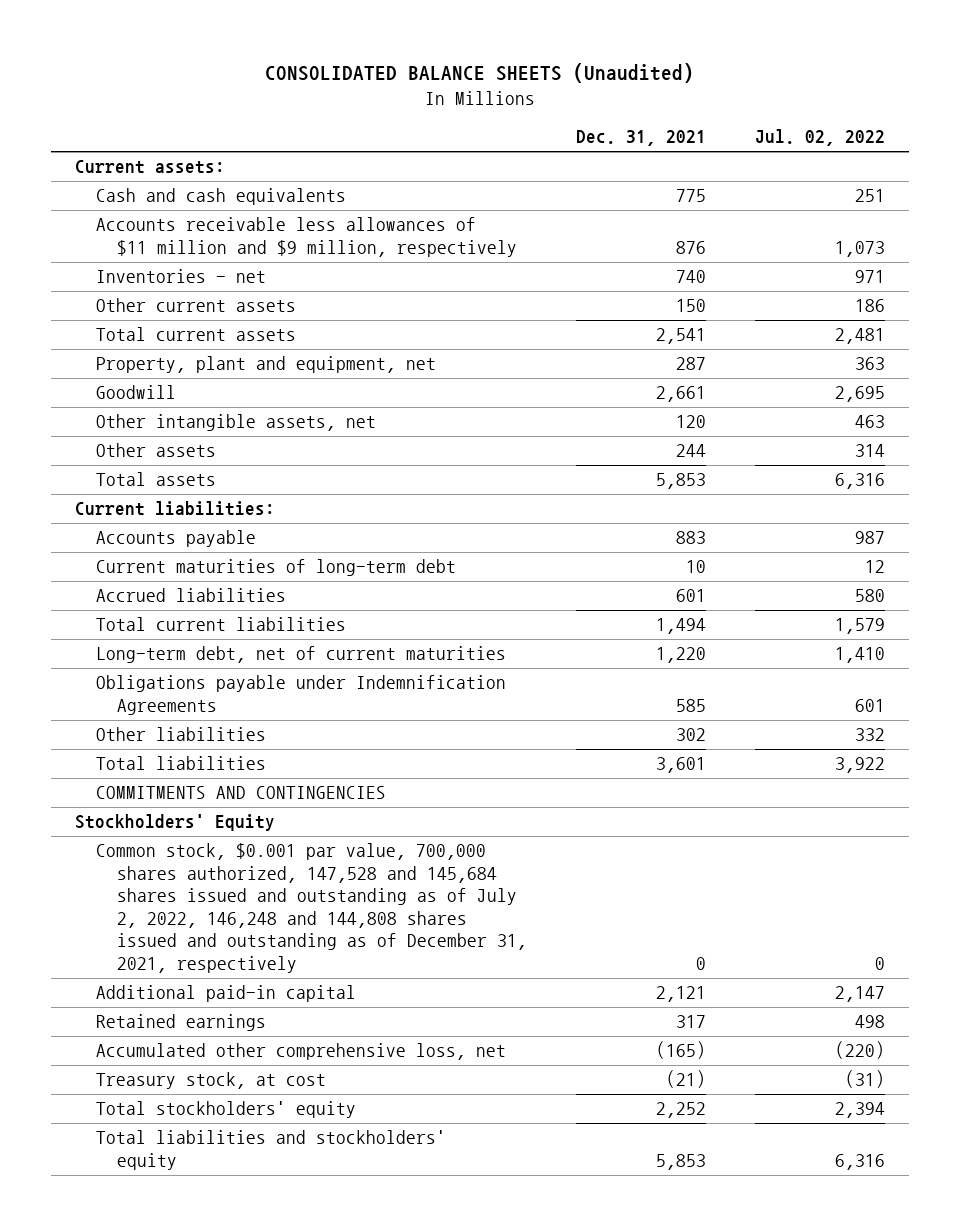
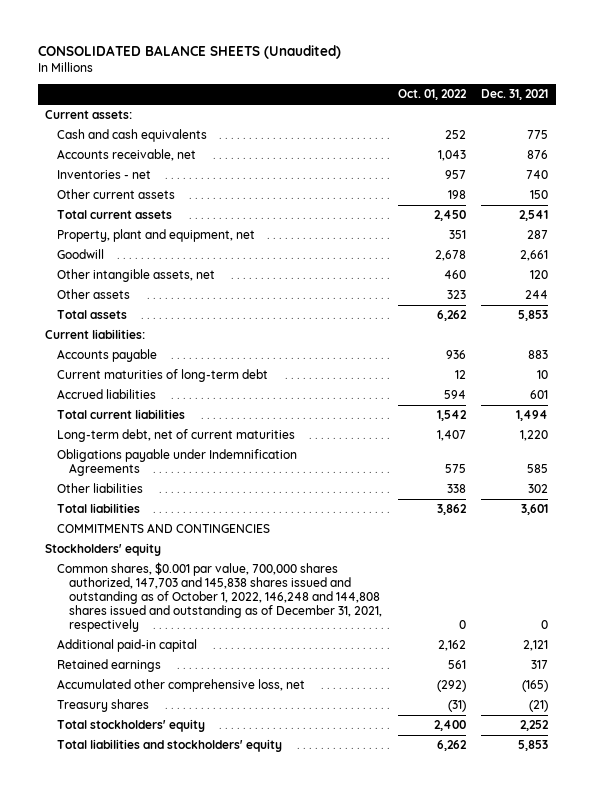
[754,129,885,147] Jul. 02, 2022 -> none
none -> [397,89,467,101] Oct. 01, 2022
[95,217,517,257] Accounts receivable less allowances of $11 million and $9 million, respectively -> [57,149,197,162] Accounts receivable, net
[75,814,276,832] Stockholders' Equity -> [45,543,162,557] Stockholders' equity
[95,843,527,973] Common stock, $0.001 par value, 700,000 shares authorized, 147,528 and 145,684 shares issued and outstanding as of July 2, 2022, 146,248 and 144,808 shares issued and outstanding as of December 31, 2021, respectively -> [57,562,383,632] Common shares, $0.001 par value, 700,000 shares authorized, 147,703 and 145,838 shares issued and outstanding as of October 1, 2022, 146,248 and 144,808 shares issued and outstanding as of December 31, 2021, respectively
[95,1072,326,1090] Treasury stock, at cost -> [57,699,150,713] Treasury shares

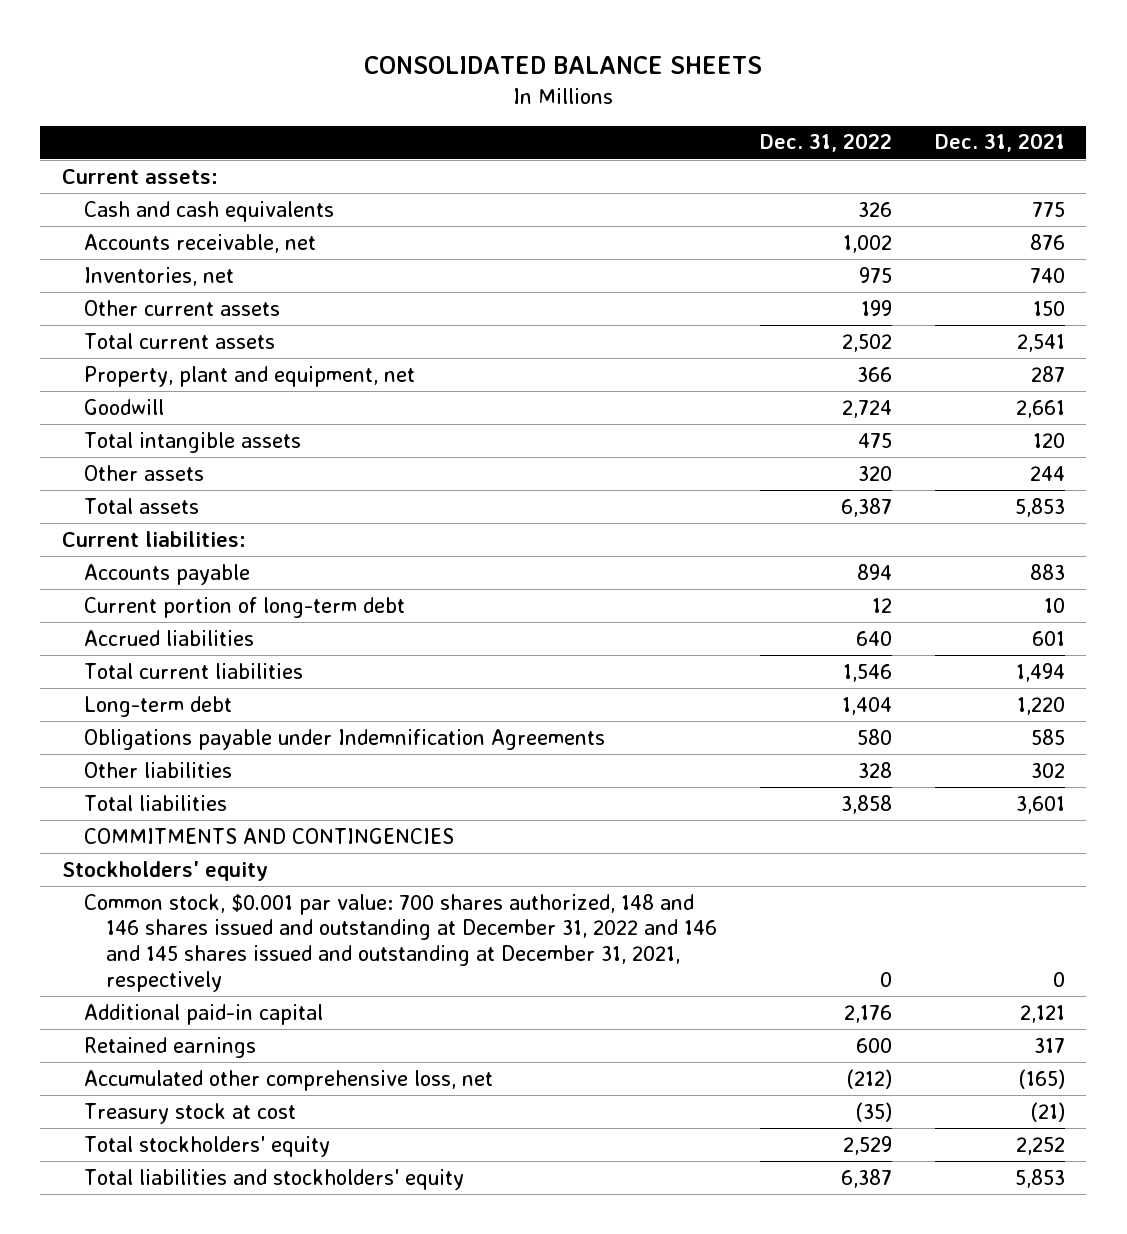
[37,45,341,60] CONSOLIDATED BALANCE SHEETS (Unaudited) -> [364,56,763,75] CONSOLIDATED BALANCE SHEETS
[397,89,467,101] Oct. 01, 2022 -> none
none -> [760,133,893,153] Dec. 31, 2022
[57,170,152,180] Inventories - net -> [83,266,234,286] Inventories, net
[57,269,216,283] Other intangible assets, net -> none
none -> [83,431,301,453] Total intangible assets
[57,369,269,383] Current maturities of long-term debt -> [83,596,405,618] Current portion of long-term debt
[57,429,296,443] Long-term debt, net of current maturities -> [83,695,232,717] Long-term debt
[57,562,383,632] Common shares, $0.001 par value, 700,000 shares authorized, 147,703 and 145,838 shares issued and outstanding as of October 1, 2022, 146,248 and 144,808 shares issued and outstanding as of December 31, 2021, respectively -> [83,893,718,992] Common stock, $0.001 par value: 700 shares authorized, 148 and 146 shares issued and outstanding at December 31, 2022 and 146 and 145 shares issued and outstanding at December 31, 2021, respectively
[57,699,150,713] Treasury shares -> [83,1102,296,1124] Treasury stock at cost

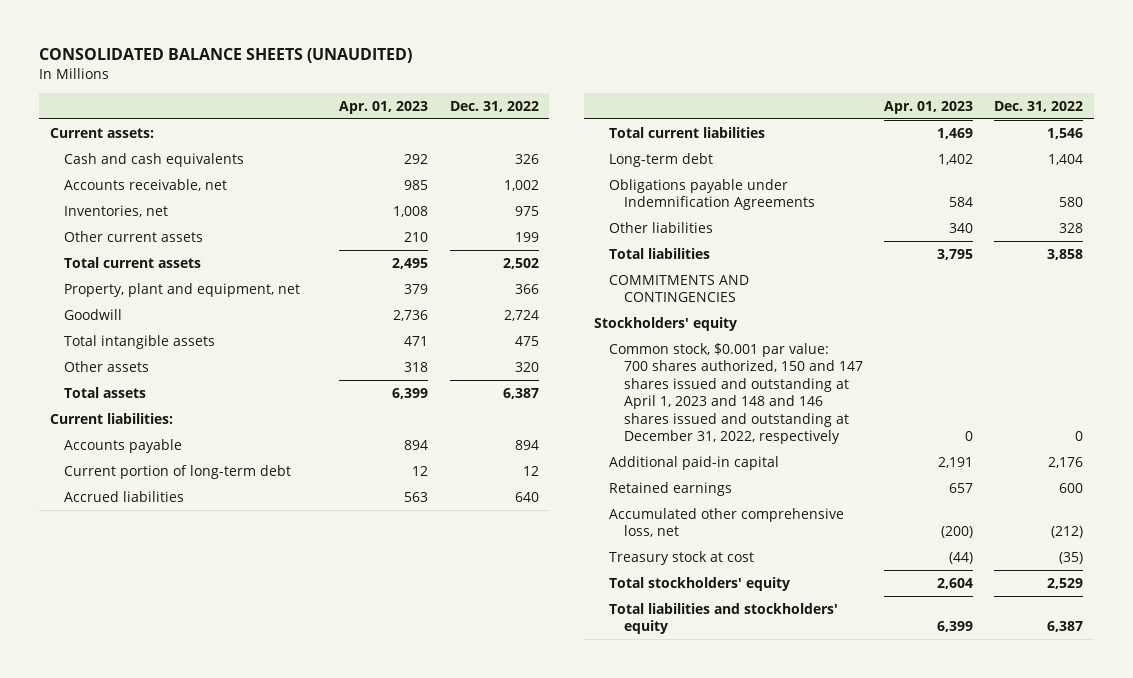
[364,56,763,75] CONSOLIDATED BALANCE SHEETS -> [38,48,412,64] CONSOLIDATED BALANCE SHEETS (UNAUDITED)
[934,133,1065,153] Dec. 31, 2021 -> none
none -> [339,100,429,114] Apr. 01, 2023
[83,893,718,992] Common stock, $0.001 par value: 700 shares authorized, 148 and 146 shares issued and outstanding at December 31, 2022 and 146 and 145 shares issued and outstanding at December 31, 2021, respectively -> [609,342,863,444] Common stock, $0.001 par value: 700 shares authorized, 150 and 147 shares issued and outstanding at April 1, 2023 and 148 and 146 shares issued and outstanding at December 31, 2022, respectively

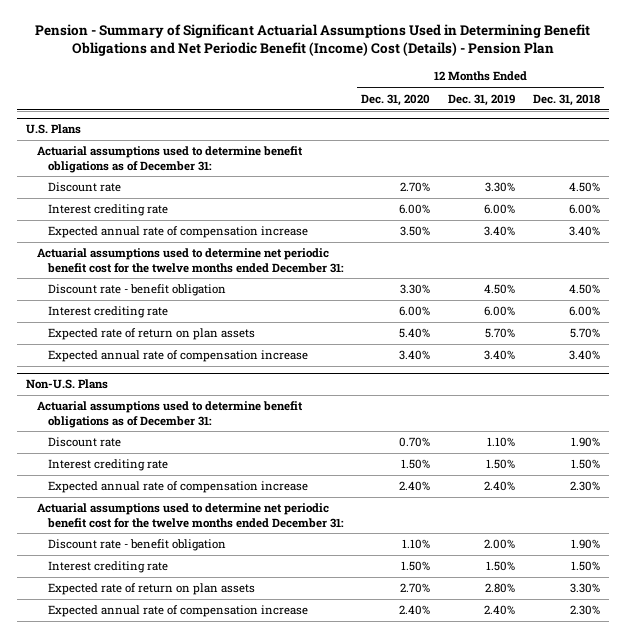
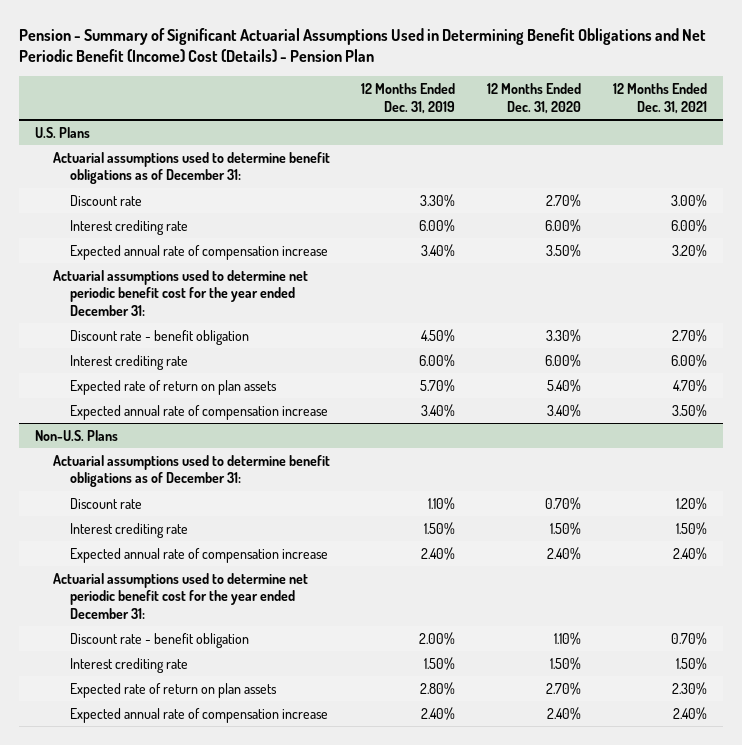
[532,93,600,106] Dec. 31, 2018 -> none
none -> [612,83,707,114] 12 Months Ended Dec. 31, 2021
[36,248,344,273] Actuarial assumptions used to determine net periodic benefit cost for the twelve months ended December 31: -> [52,269,308,316] Actuarial assumptions used to determine net periodic benefit cost for the year ended December 31:
[36,503,344,528] Actuarial assumptions used to determine net periodic benefit cost for the twelve months ended December 31: -> [52,572,308,619] Actuarial assumptions used to determine net periodic benefit cost for the year ended December 31:

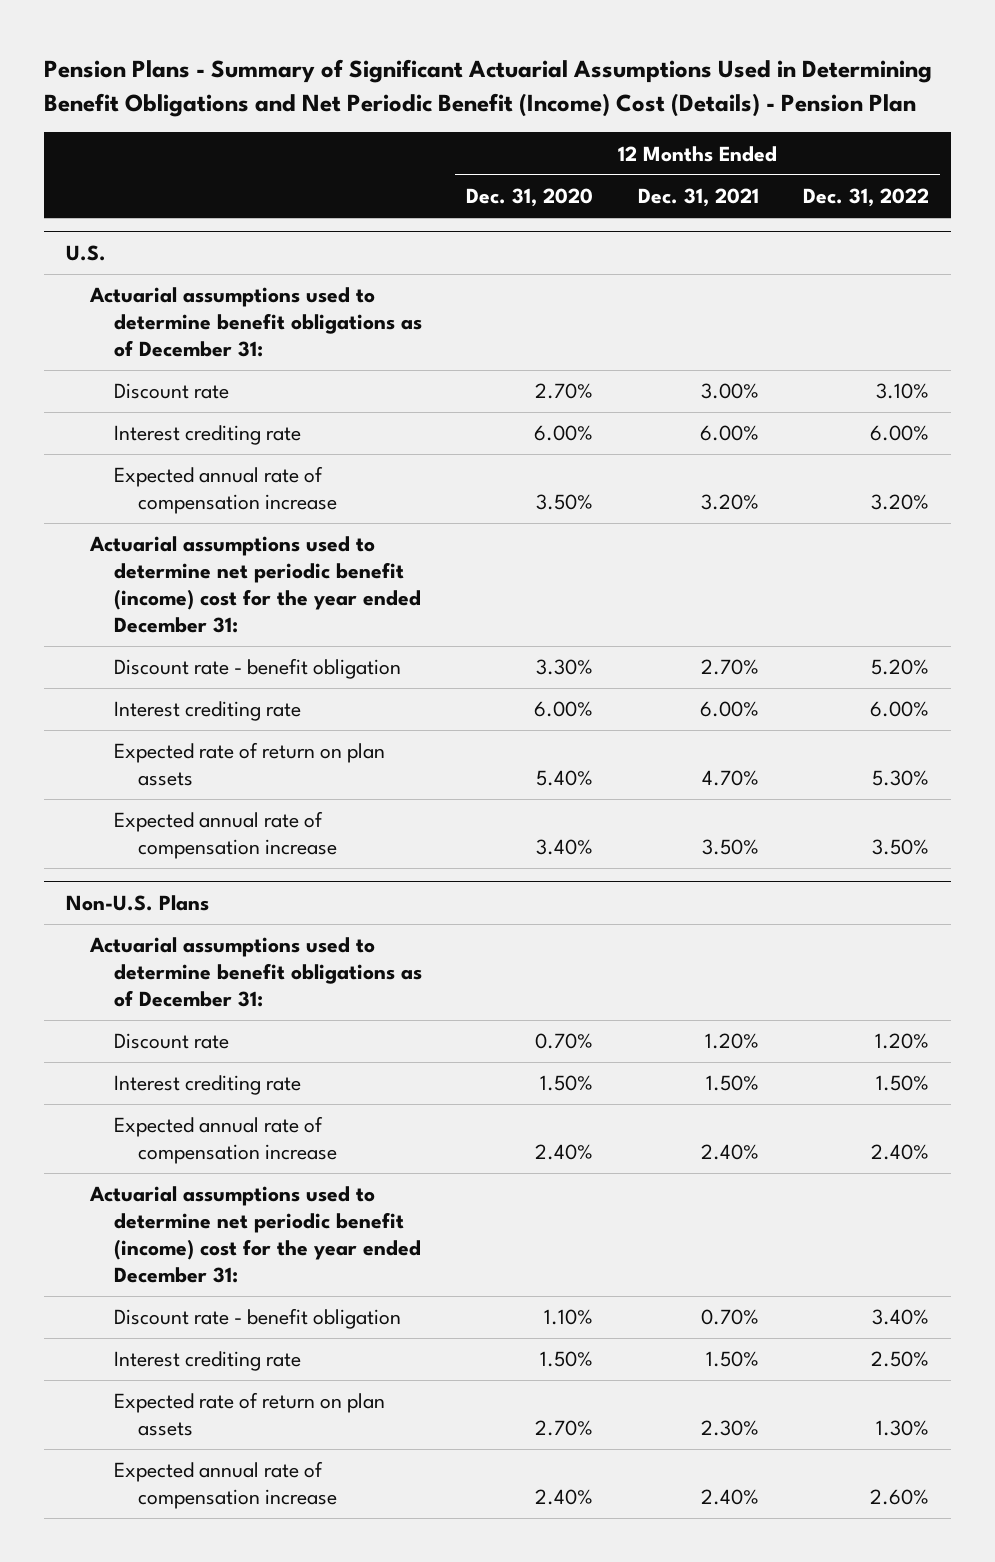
[19,27,707,63] Pension - Summary of Significant Actuarial Assumptions Used in Determining Benefit Obligations and Net Periodic Benefit (Income) Cost (Details) - Pension Plan -> [44,59,933,117] Pension Plans - Summary of Significant Actuarial Assumptions Used in Determining Benefit Obligations and Net Periodic Benefit (Income) Cost (Details) - Pension Plan
[361,83,456,114] 12 Months Ended Dec. 31, 2019 -> none
none -> [803,187,930,207] Dec. 31, 2022
[34,126,90,138] U.S. Plans -> [66,244,107,261] U.S.
[52,269,308,316] Actuarial assumptions used to determine net periodic benefit cost for the year ended December 31: -> [89,536,422,634] Actuarial assumptions used to determine net periodic benefit (income) cost for the year ended December 31:
[52,572,308,619] Actuarial assumptions used to determine net periodic benefit cost for the year ended December 31: -> [89,1186,422,1284] Actuarial assumptions used to determine net periodic benefit (income) cost for the year ended December 31:

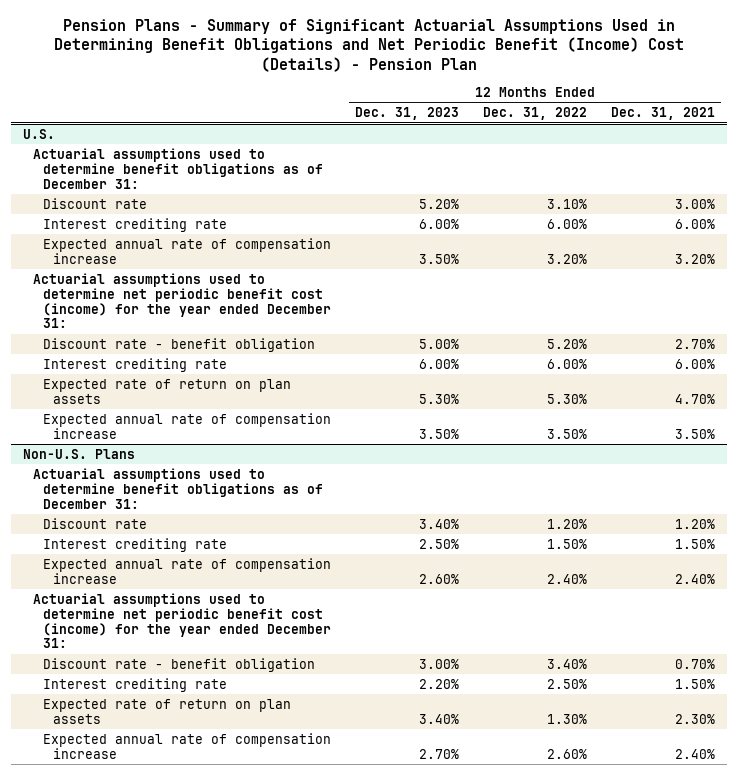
[466,187,594,207] Dec. 31, 2020 -> none
none -> [354,107,459,121] Dec. 31, 2023
[89,536,422,634] Actuarial assumptions used to determine net periodic benefit (income) cost for the year ended December 31: -> [33,272,332,329] Actuarial assumptions used to determine net periodic benefit cost (income) for the year ended December 31:
[89,1186,422,1284] Actuarial assumptions used to determine net periodic benefit (income) cost for the year ended December 31: -> [33,592,332,649] Actuarial assumptions used to determine net periodic benefit cost (income) for the year ended December 31:

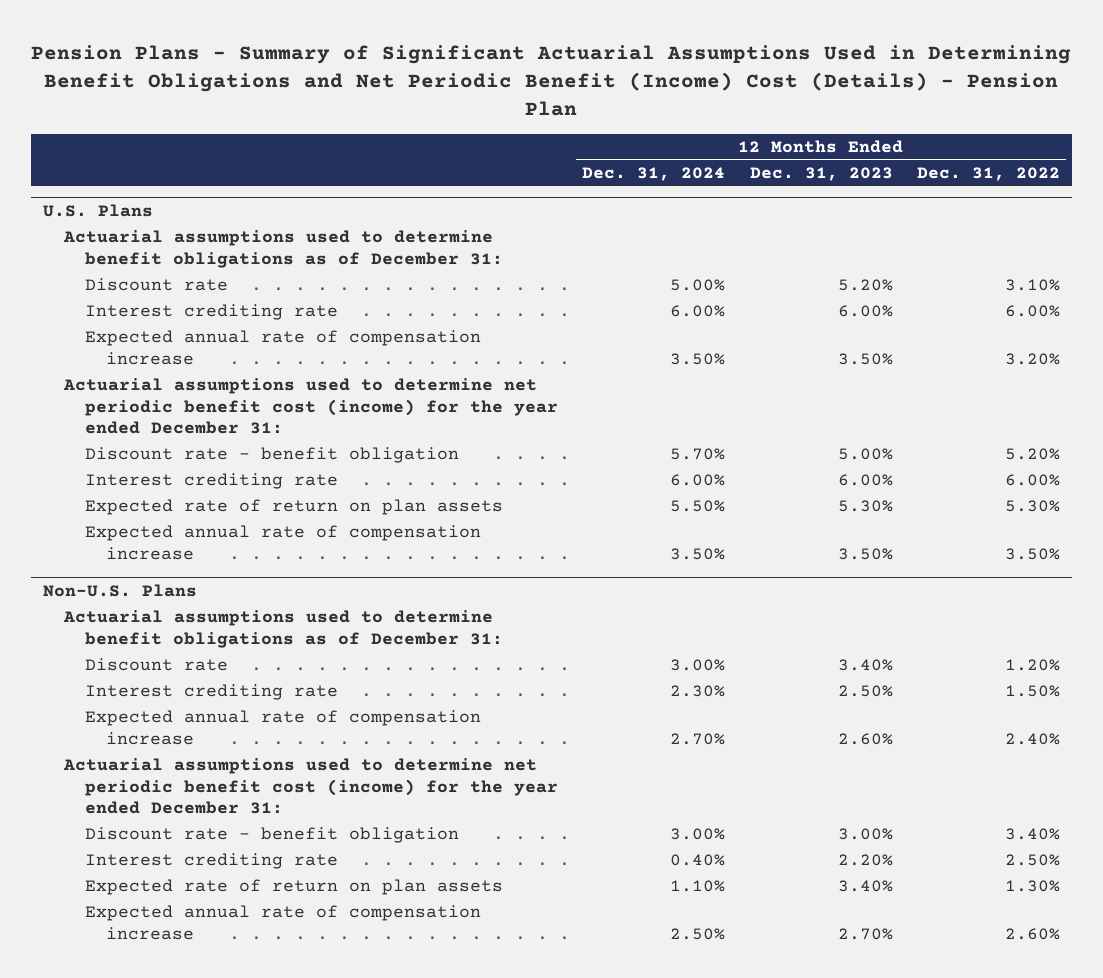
[610,107,715,121] Dec. 31, 2021 -> none
none -> [582,167,726,182] Dec. 31, 2024
[23,128,56,139] U.S. -> [42,204,153,218] U.S. Plans

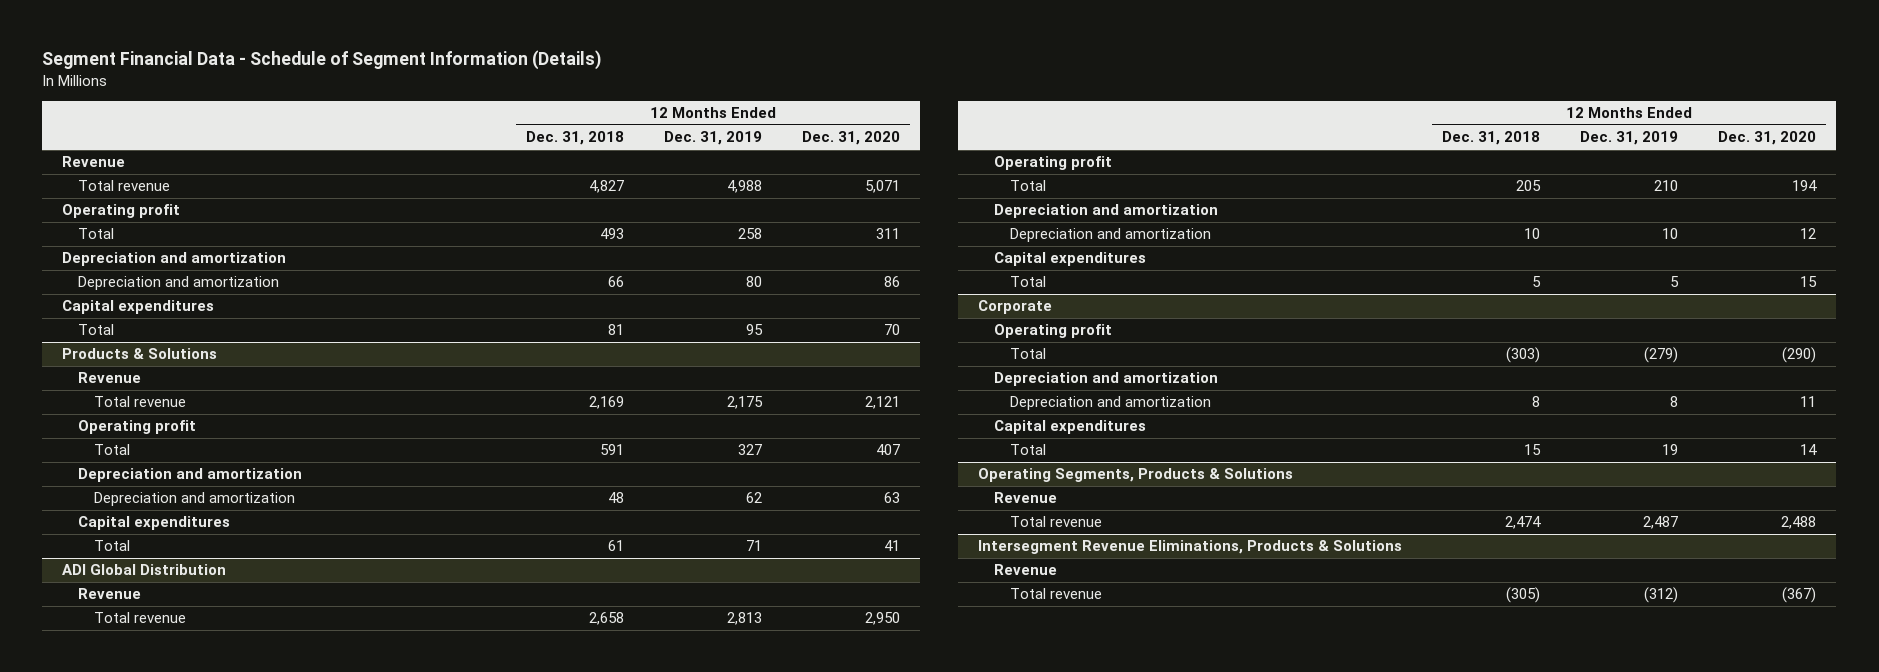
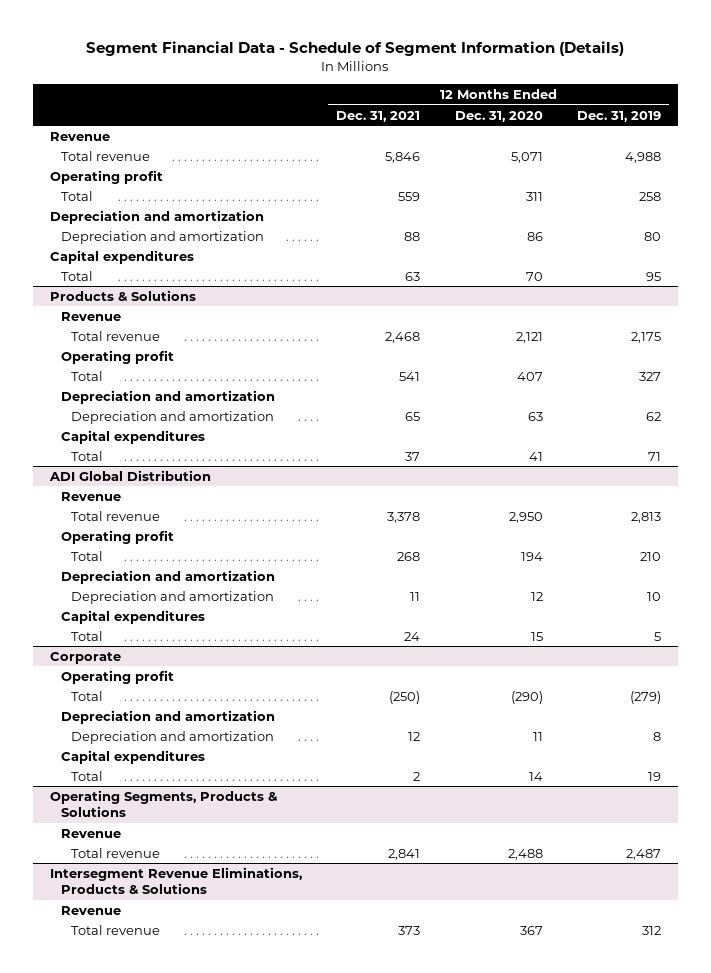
[526,131,625,146] Dec. 31, 2018 -> none
none -> [336,110,421,122] Dec. 31, 2021
[1644,587,1679,604] (312) -> [641,925,661,935] 312
[1782,587,1817,604] (367) -> [519,925,543,935] 367

